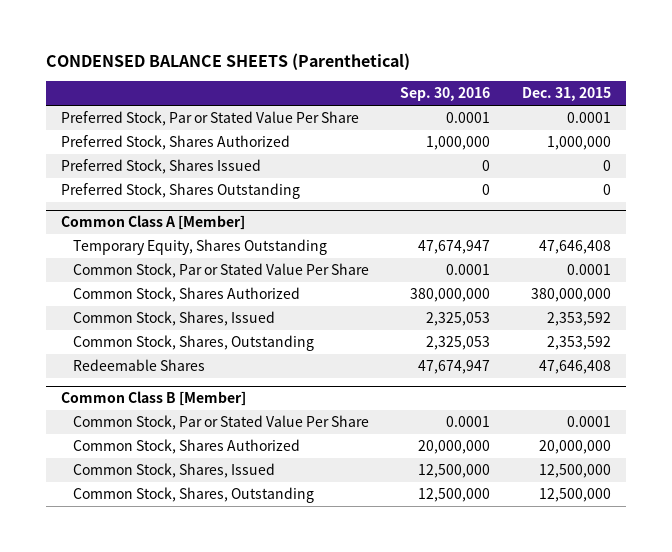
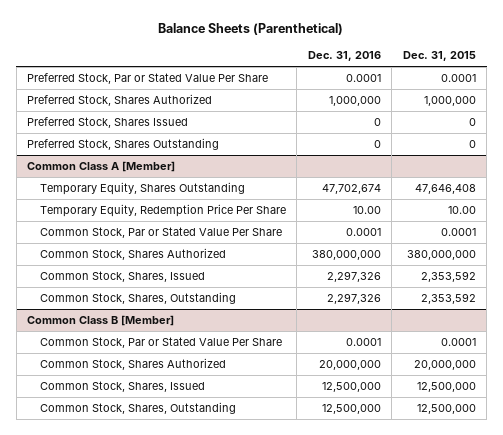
[45,53,410,71] CONDENSED BALANCE SHEETS (Parenthetical) -> [158,23,344,36] Balance Sheets (Parenthetical)
[400,87,491,102] Sep. 30, 2016 -> none
none -> [307,51,381,62] Dec. 31, 2016
none -> [39,204,286,218] Temporary Equity, Redemption Price Per Share
[73,359,206,372] Redeemable Shares -> none

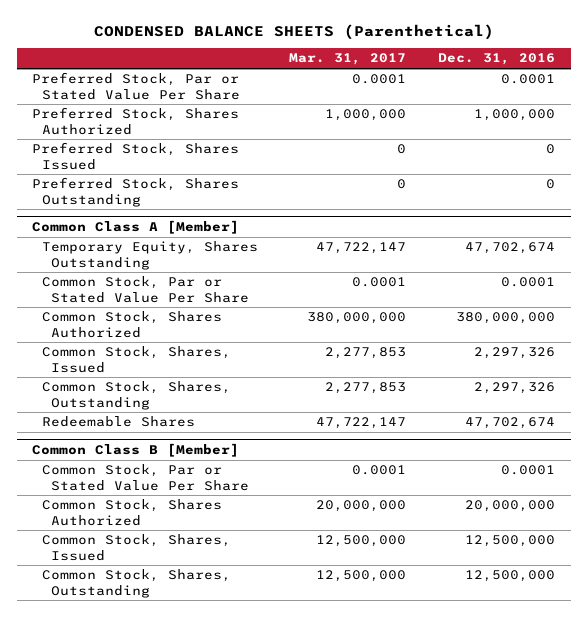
[158,23,344,36] Balance Sheets (Parenthetical) -> [93,23,494,40] CONDENSED BALANCE SHEETS (Parenthetical)
[402,51,476,62] Dec. 31, 2015 -> none
none -> [289,53,407,66] Mar. 31, 2017
[39,204,286,218] Temporary Equity, Redemption Price Per Share -> none
none -> [41,416,195,428] Redeemable Shares

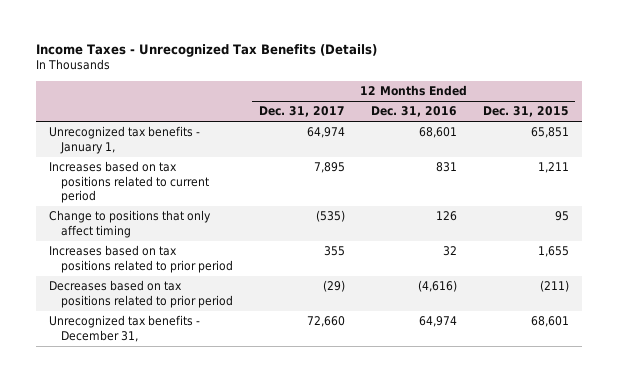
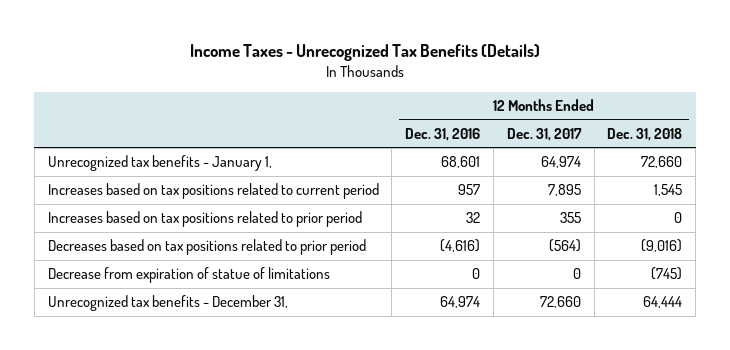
[482,106,569,118] Dec. 31, 2015 -> none
none -> [607,128,683,142] Dec. 31, 2018
[48,210,211,238] Change to positions that only affect timing -> none
[435,162,457,173] 831 -> [458,184,481,196] 957
[322,280,345,293] (29) -> [548,239,581,253] (564)
none -> [47,267,330,284] Decrease from expiration of statue of limitations

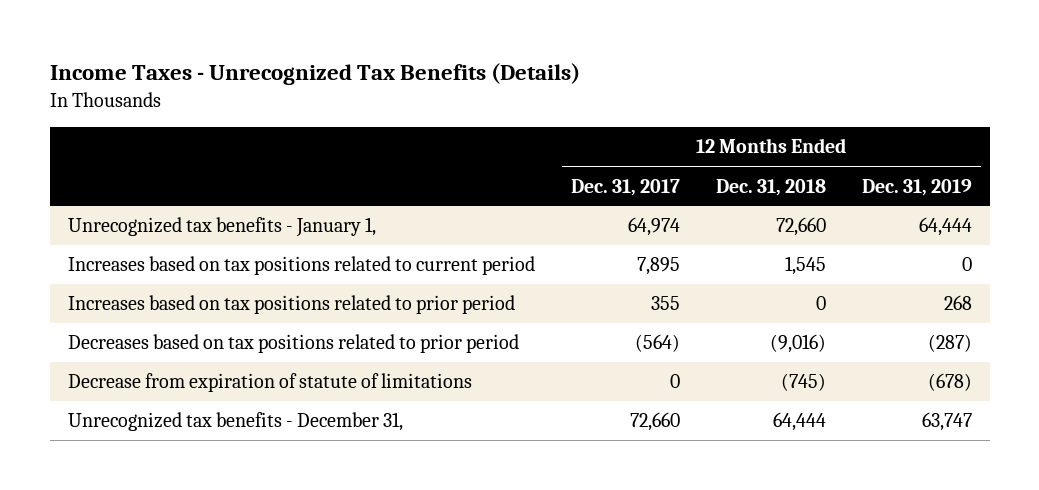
[405,128,481,142] Dec. 31, 2016 -> none
none -> [861,178,972,196] Dec. 31, 2019
[47,267,330,284] Decrease from expiration of statue of limitations -> [67,373,472,393] Decrease from expiration of statute of limitations

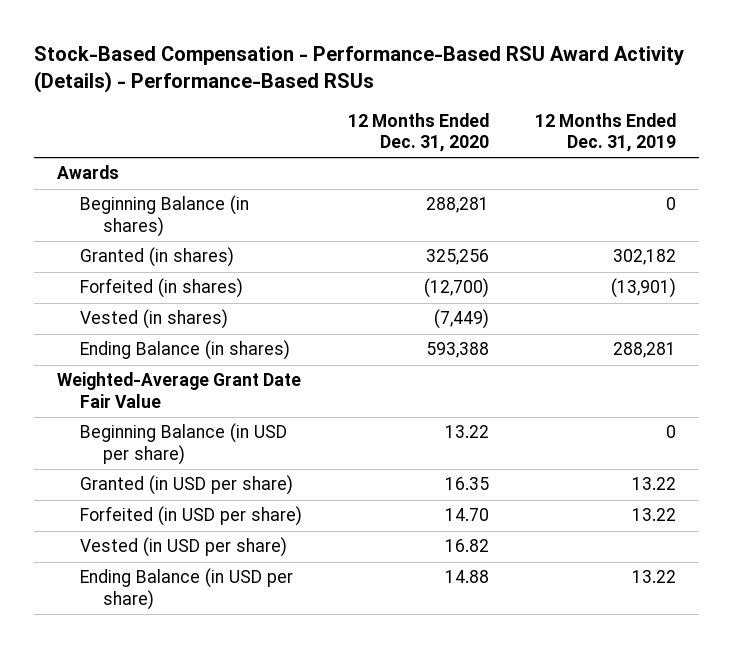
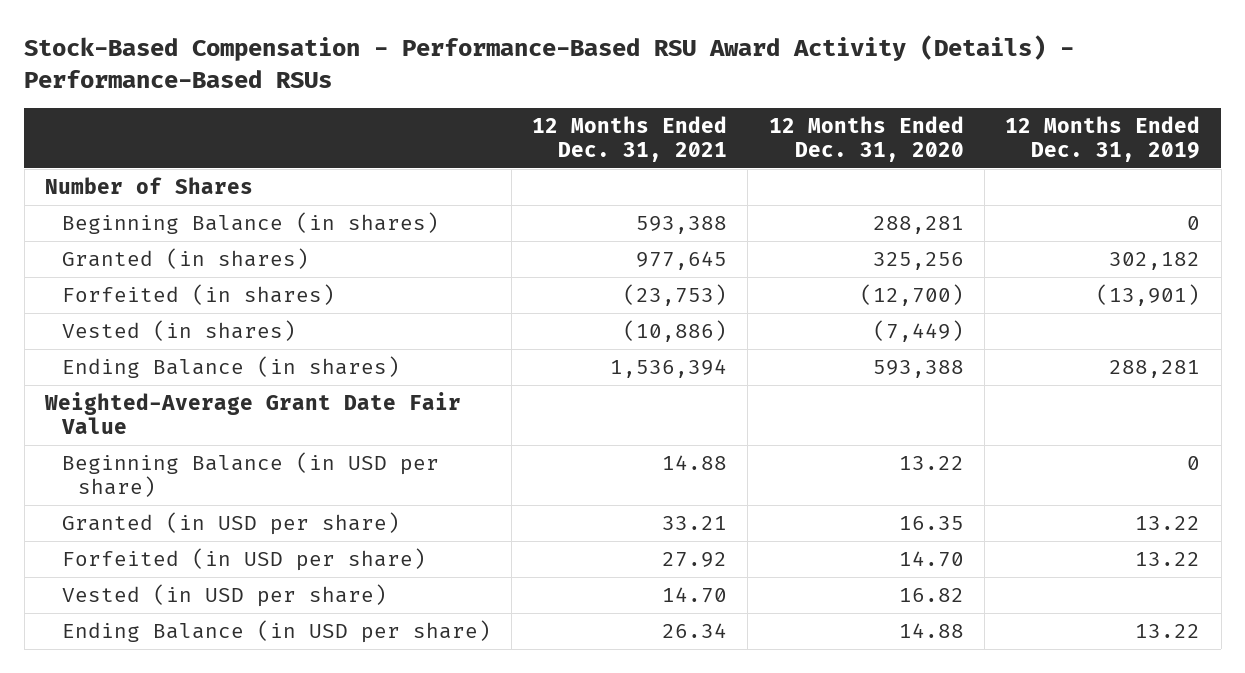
none -> [532,116,728,162] 12 Months Ended Dec. 31, 2021
[57,165,120,180] Awards -> [45,177,254,195] Number of Shares

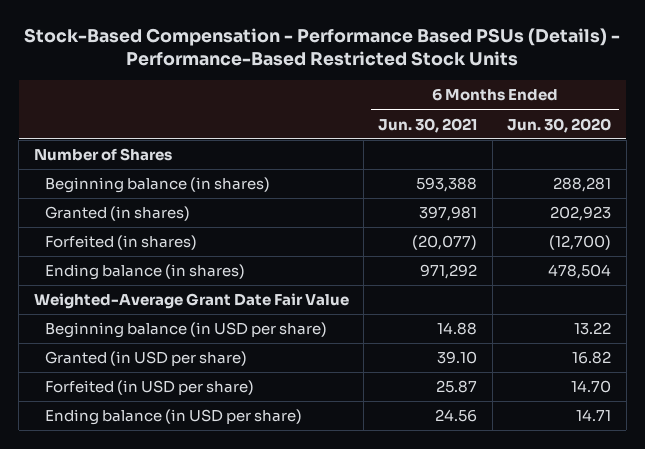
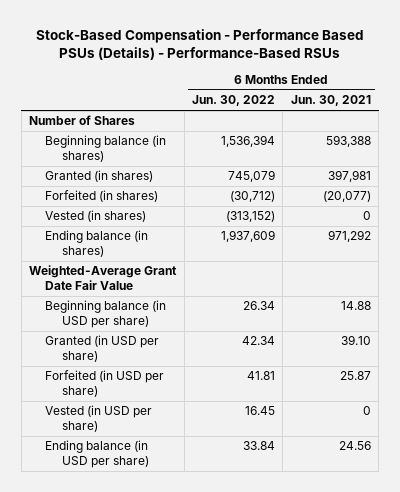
[24,28,621,67] Stock-Based Compensation - Performance Based PSUs (Details) - Performance-Based Restricted Stock Units -> [35,28,364,60] Stock-Based Compensation - Performance Based PSUs (Details) - Performance-Based RSUs
[507,117,612,133] Jun. 30, 2020 -> none
none -> [191,95,275,107] Jun. 30, 2022
none -> [45,210,147,223] Vested (in shares)
none -> [45,405,153,432] Vested (in USD per share)

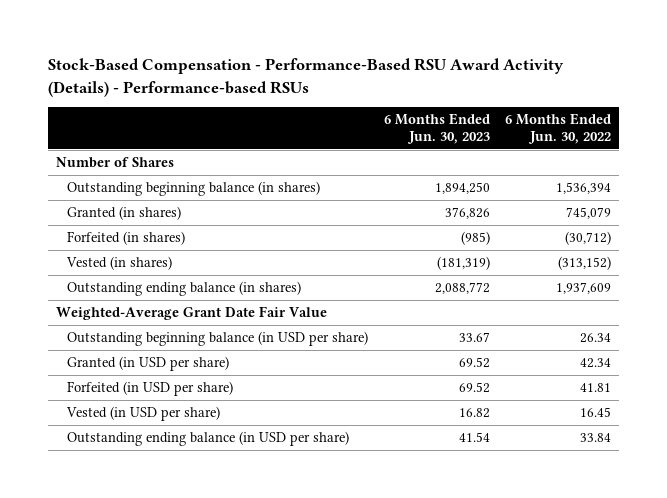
[35,28,364,60] Stock-Based Compensation - Performance Based PSUs (Details) - Performance-Based RSUs -> [48,58,565,97] Stock-Based Compensation - Performance-Based RSU Award Activity (Details) - Performance-based RSUs
[290,95,371,107] Jun. 30, 2021 -> none
none -> [383,113,490,145] 6 Months Ended Jun. 30, 2023
[45,135,167,162] Beginning balance (in shares) -> [67,181,321,197] Outstanding beginning balance (in shares)
[45,230,149,257] Ending balance (in shares) -> [67,281,302,297] Outstanding ending balance (in shares)
[45,300,167,328] Beginning balance (in USD per share) -> [67,331,369,347] Outstanding beginning balance (in USD per share)
[45,440,149,468] Ending balance (in USD per share) -> [67,431,350,447] Outstanding ending balance (in USD per share)

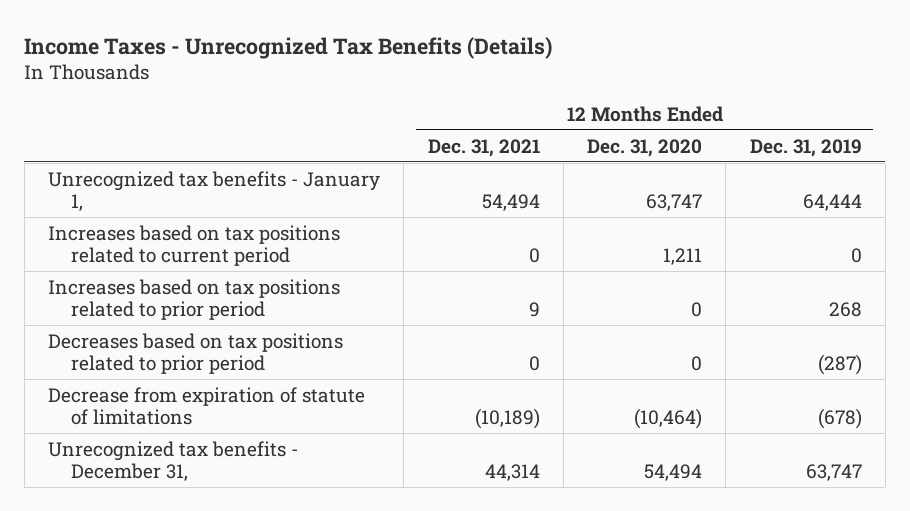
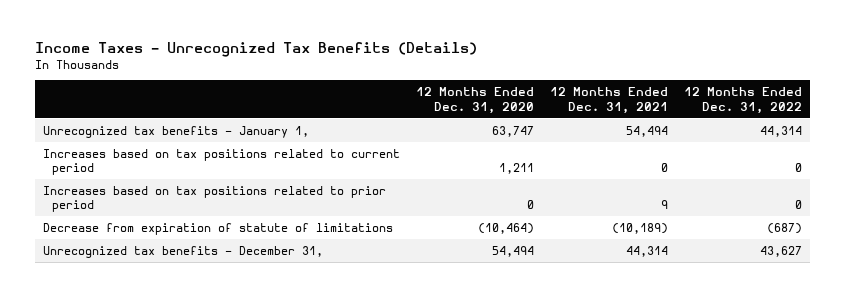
[749,138,862,157] Dec. 31, 2019 -> none
none -> [683,87,802,114] 12 Months Ended Dec. 31, 2022
[48,332,344,374] Decreases based on tax positions related to prior period -> none

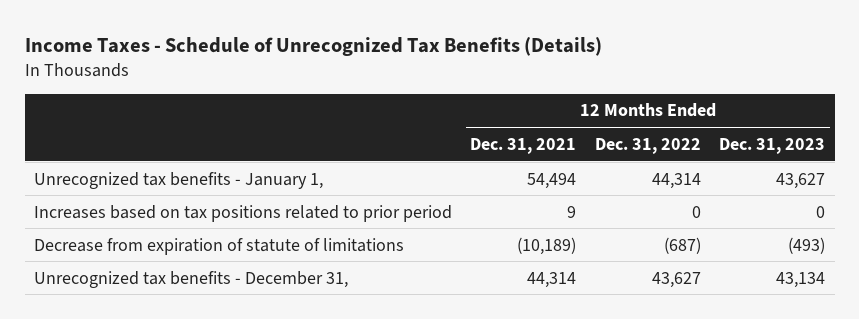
[34,41,477,57] Income Taxes - Unrecognized Tax Benefits (Details) -> [24,37,602,57] Income Taxes - Schedule of Unrecognized Tax Benefits (Details)
[415,87,534,114] 12 Months Ended Dec. 31, 2020 -> none
none -> [719,137,826,154] Dec. 31, 2023
[42,148,400,176] Increases based on tax positions related to current period -> none

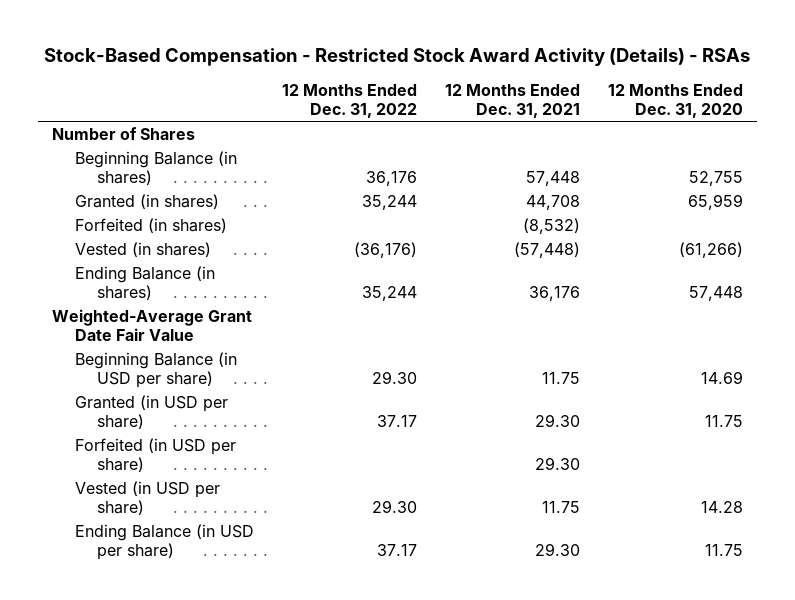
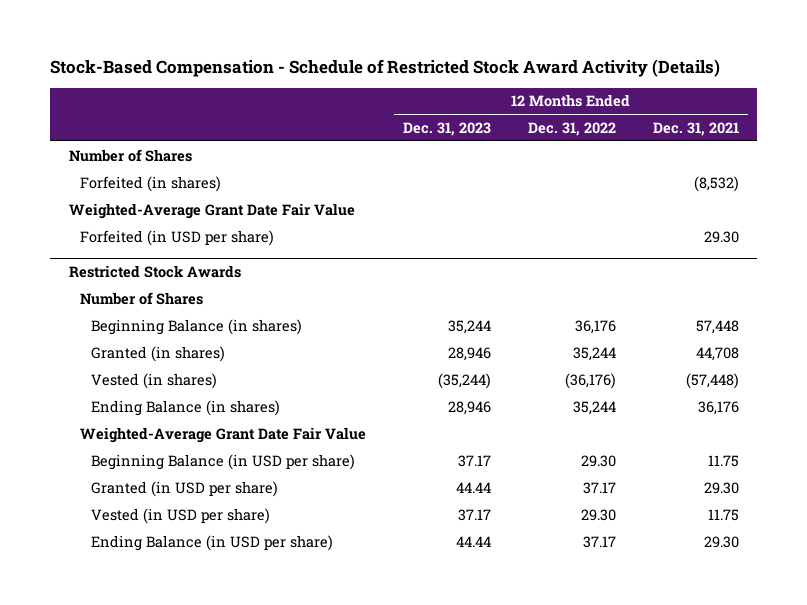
[44,48,751,67] Stock-Based Compensation - Restricted Stock Award Activity (Details) - RSAs -> [50,58,721,77] Stock-Based Compensation - Schedule of Restricted Stock Award Activity (Details)
[608,84,744,118] 12 Months Ended Dec. 31, 2020 -> none
none -> [402,121,491,136] Dec. 31, 2023
[74,217,227,233] Forfeited (in shares) -> [79,175,221,192] Forfeited (in shares)
none -> [68,202,355,219] Weighted-Average Grant Date Fair Value
[74,437,236,472] Forfeited (in USD per share) -> [79,229,274,246] Forfeited (in USD per share)
none -> [68,265,241,279] Restricted Stock Awards
none -> [79,291,203,305] Number of Shares

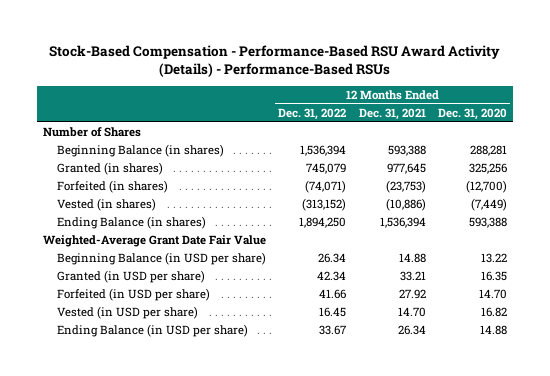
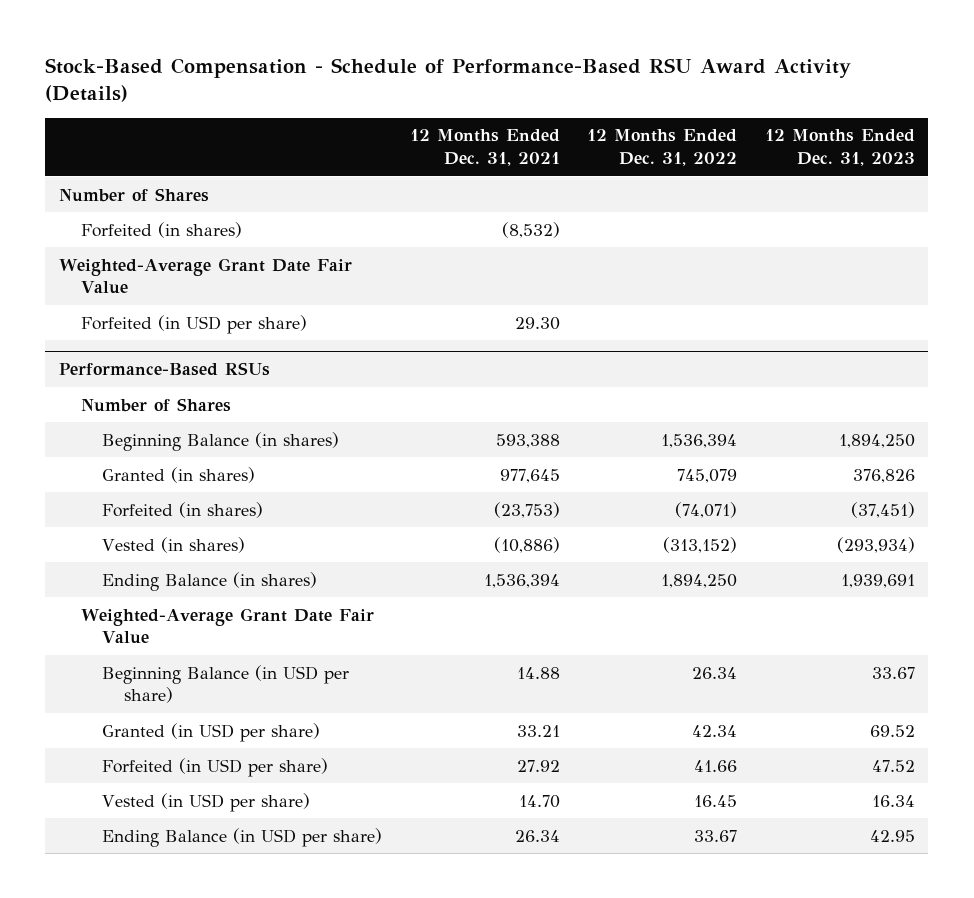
[49,44,501,77] Stock-Based Compensation - Performance-Based RSU Award Activity (Details) - Performance-Based RSUs -> [45,57,852,102] Stock-Based Compensation - Schedule of Performance-Based RSU Award Activity (Details)
[437,107,507,120] Dec. 31, 2020 -> none
none -> [764,129,915,167] 12 Months Ended Dec. 31, 2023
none -> [80,221,242,238] Forfeited (in shares)
none -> [58,257,352,295] Weighted-Average Grant Date Fair Value
none -> [80,314,307,334] Forfeited (in USD per share)
none -> [58,362,270,377] Performance-Based RSUs
none -> [80,397,231,412] Number of Shares

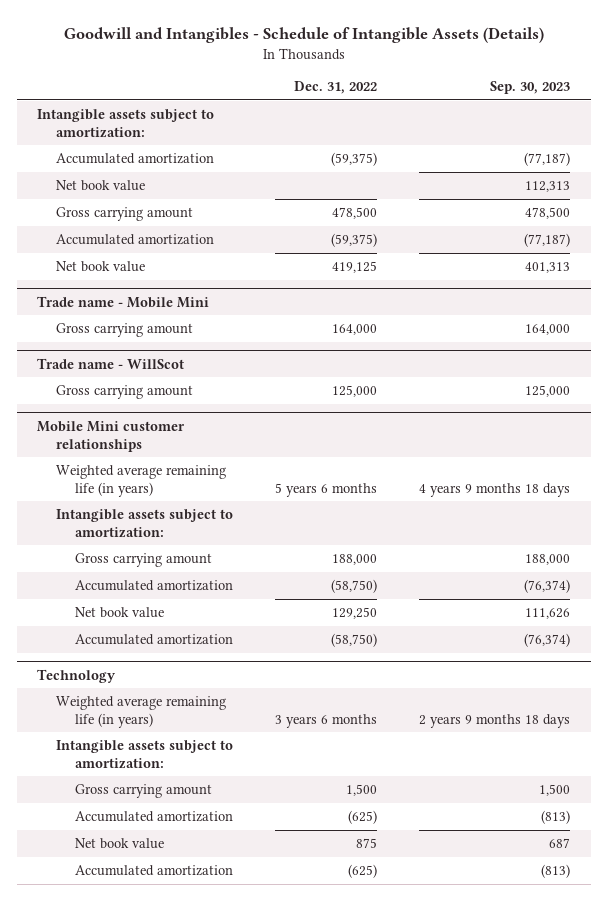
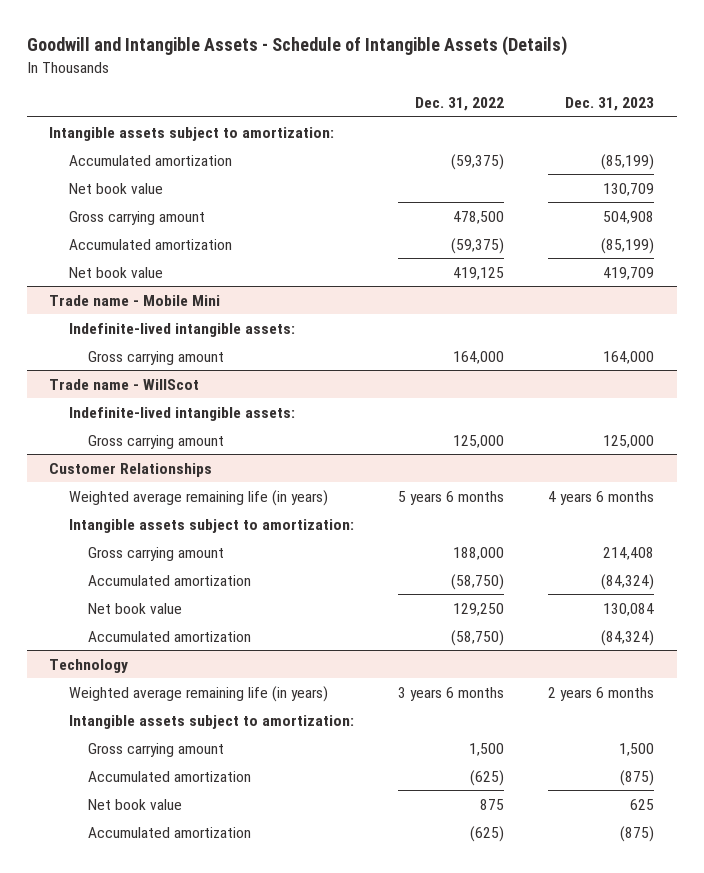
[63,27,544,44] Goodwill and Intangibles - Schedule of Intangible Assets (Details) -> [27,36,568,57] Goodwill and Intangible Assets - Schedule of Intangible Assets (Details)
[490,81,571,95] Sep. 30, 2023 -> none
none -> [565,96,655,111] Dec. 31, 2023
none -> [68,322,295,337] Indefinite-lived intangible assets:
none -> [68,406,295,421] Indefinite-lived intangible assets:
[37,420,186,452] Mobile Mini customer relationships -> [49,462,213,477] Customer Relationships

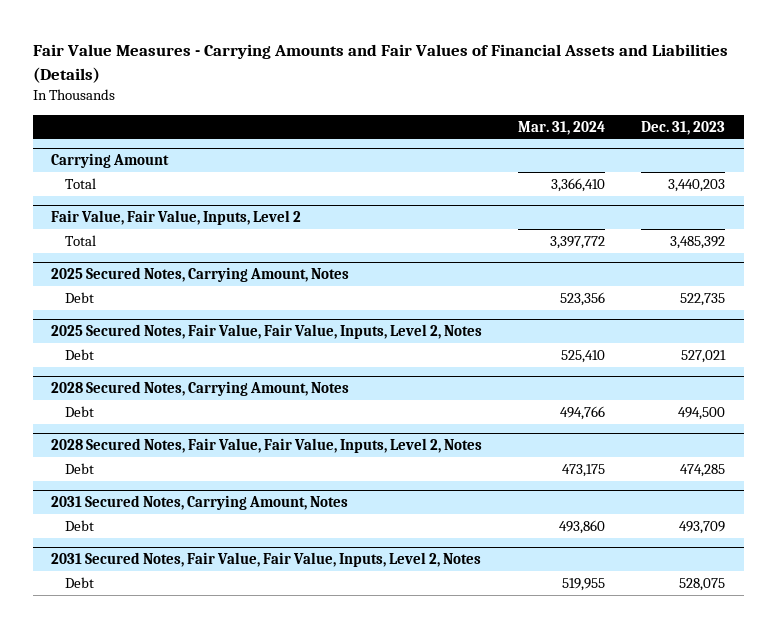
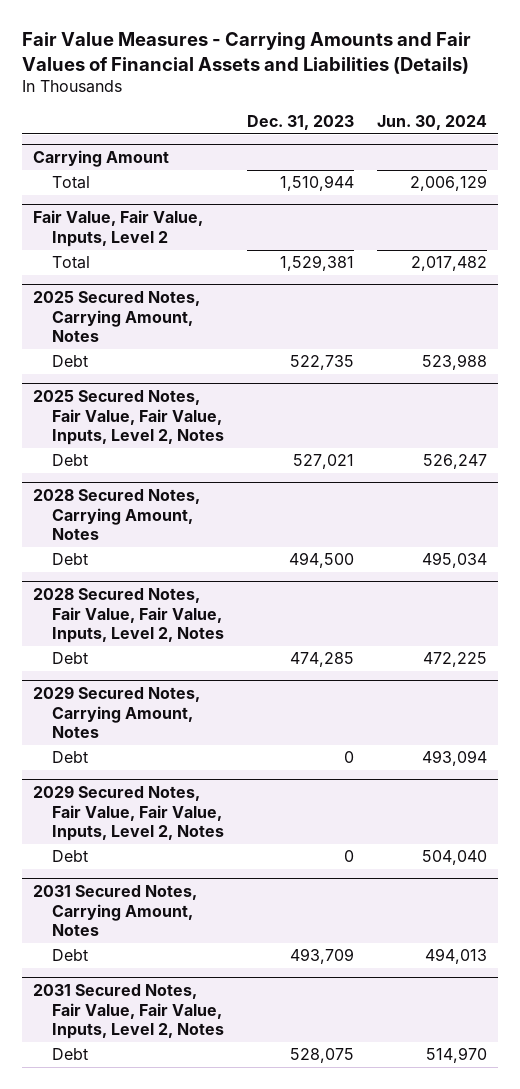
[518,120,606,135] Mar. 31, 2024 -> none
none -> [376,114,487,130] Jun. 30, 2024
[668,178,726,192] 3,440,203 -> [279,175,354,192] 1,510,944
[670,235,726,249] 3,485,392 -> [279,255,354,272] 1,529,381
none -> [33,686,201,739] 2029 Secured Notes, Carrying Amount, Notes
none -> [51,751,88,764] Debt
none -> [33,785,224,842] 2029 Secured Notes, Fair Value, Fair Value, Inputs, Level 2, Notes
none -> [51,850,88,863] Debt

